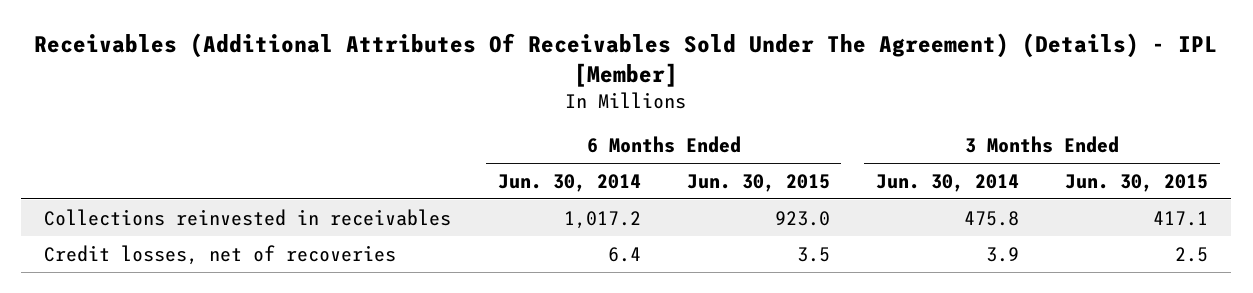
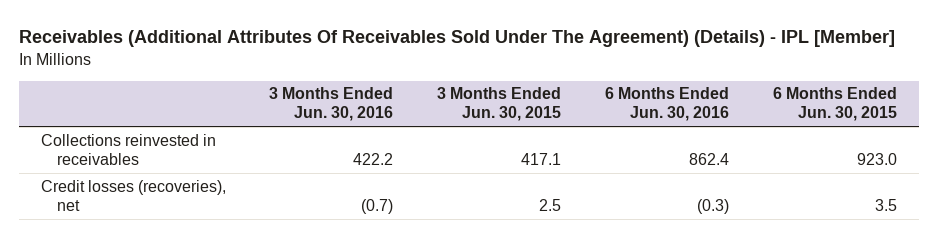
[497,173,641,192] Jun. 30, 2014 -> none
[875,173,1019,192] Jun. 30, 2014 -> none
none -> [269,87,394,122] 3 Months Ended Jun. 30, 2016
none -> [605,87,730,122] 6 Months Ended Jun. 30, 2016
[44,244,397,265] Credit losses, net of recoveries -> [40,179,226,211] Credit losses (recoveries), net

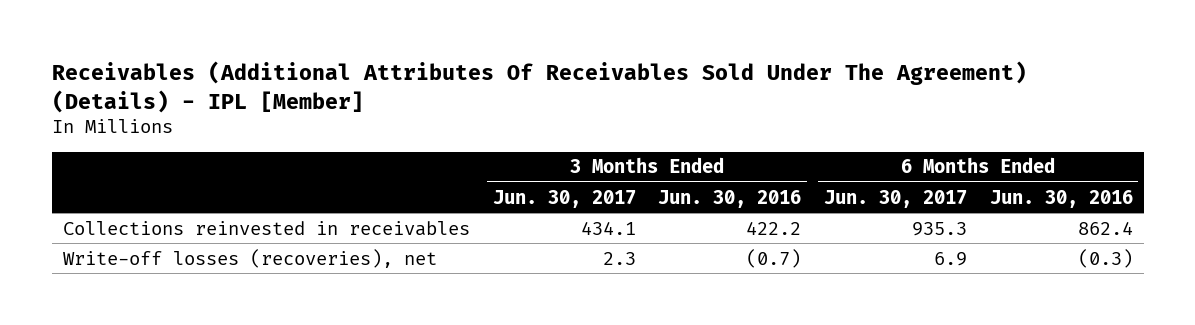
[437,87,562,122] 3 Months Ended Jun. 30, 2015 -> none
[773,87,898,122] 6 Months Ended Jun. 30, 2015 -> none
none -> [492,189,636,208] Jun. 30, 2017
none -> [823,189,967,208] Jun. 30, 2017
[40,179,226,211] Credit losses (recoveries), net -> [62,248,437,268] Write-off losses (recoveries), net

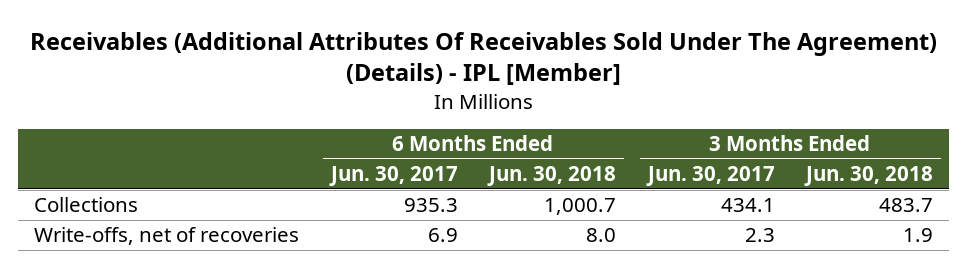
[658,189,802,208] Jun. 30, 2016 -> none
[989,189,1133,208] Jun. 30, 2016 -> none
none -> [487,166,617,187] Jun. 30, 2018
none -> [804,166,934,187] Jun. 30, 2018
[62,220,470,236] Collections reinvested in receivables -> [34,197,139,213] Collections
[62,248,437,268] Write-off losses (recoveries), net -> [34,227,300,246] Write-offs, net of recoveries

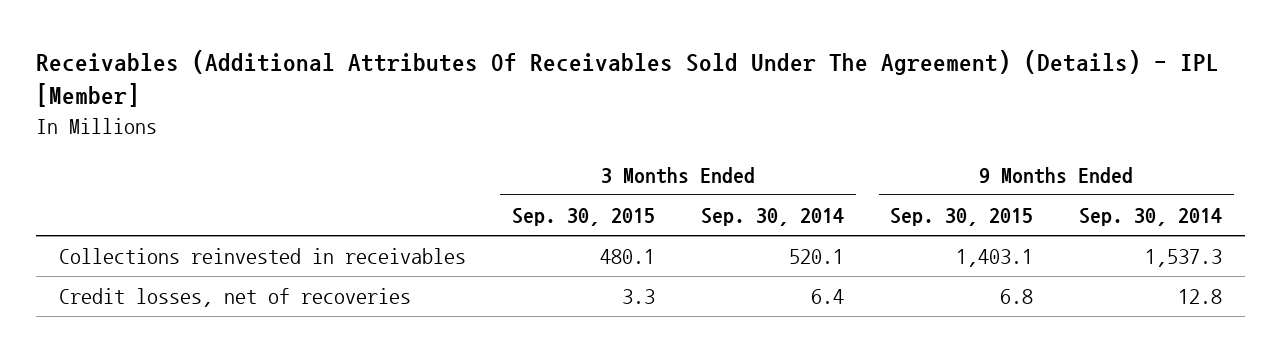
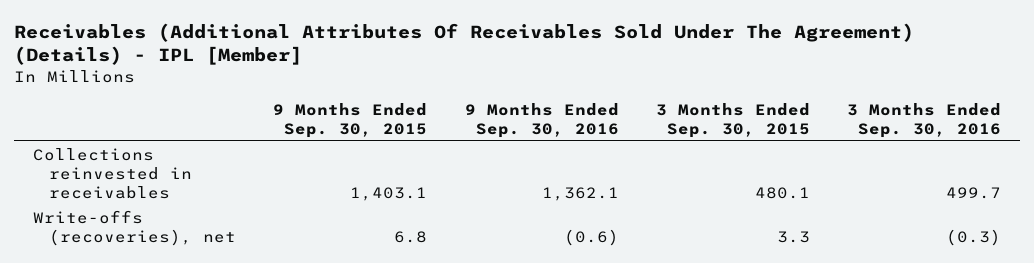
[700,208,844,227] Sep. 30, 2014 -> none
[1079,208,1223,227] Sep. 30, 2014 -> none
none -> [464,102,619,138] 9 Months Ended Sep. 30, 2016
none -> [847,102,1002,138] 3 Months Ended Sep. 30, 2016
[58,288,411,308] Credit losses, net of recoveries -> [32,209,237,246] Write-offs (recoveries), net

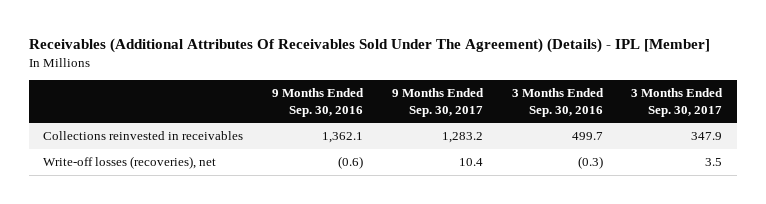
[273,102,428,138] 9 Months Ended Sep. 30, 2015 -> none
[655,102,810,138] 3 Months Ended Sep. 30, 2015 -> none
none -> [391,88,484,117] 9 Months Ended Sep. 30, 2017
none -> [631,88,724,117] 3 Months Ended Sep. 30, 2017
[32,209,237,246] Write-offs (recoveries), net -> [43,156,217,170] Write-off losses (recoveries), net

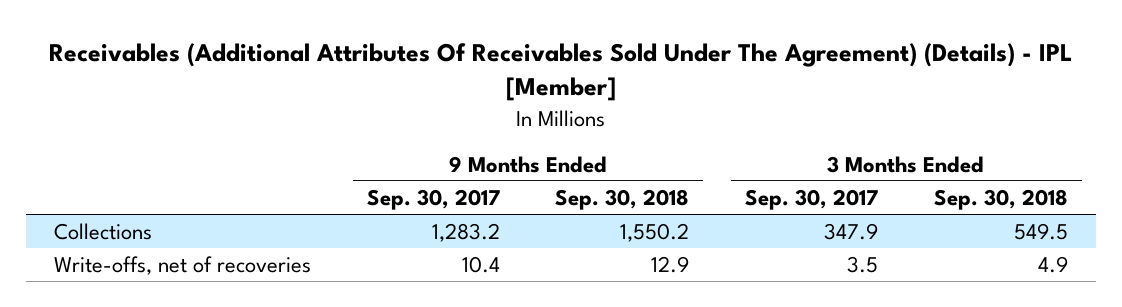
[272,88,365,117] 9 Months Ended Sep. 30, 2016 -> none
[511,88,604,117] 3 Months Ended Sep. 30, 2016 -> none
none -> [555,188,690,210] Sep. 30, 2018
none -> [933,188,1068,210] Sep. 30, 2018
[43,131,244,141] Collections reinvested in receivables -> [54,222,153,240] Collections
[43,156,217,170] Write-off losses (recoveries), net -> [54,255,312,275] Write-offs, net of recoveries

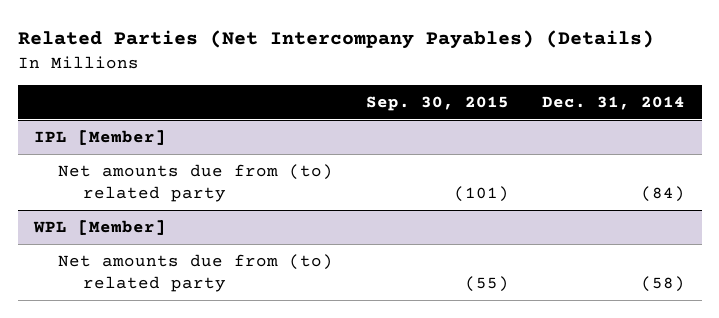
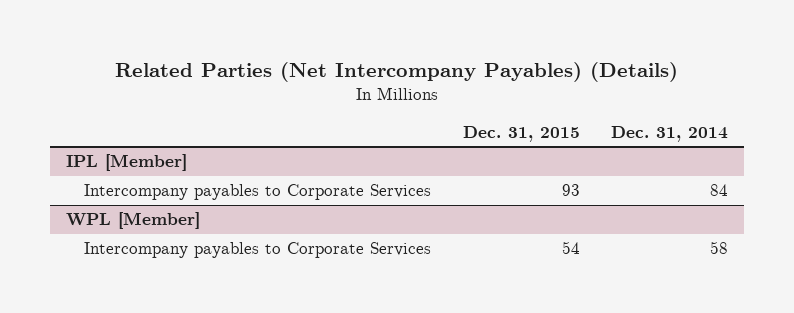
[366,95,510,111] Sep. 30, 2015 -> none
none -> [462,125,580,142] Dec. 31, 2015
[58,164,334,202] Net amounts due from (to) related party -> none
none -> [83,184,431,201] Intercompany payables to Corporate Services
[58,254,334,292] Net amounts due from (to) related party -> none
none -> [83,242,431,259] Intercompany payables to Corporate Services

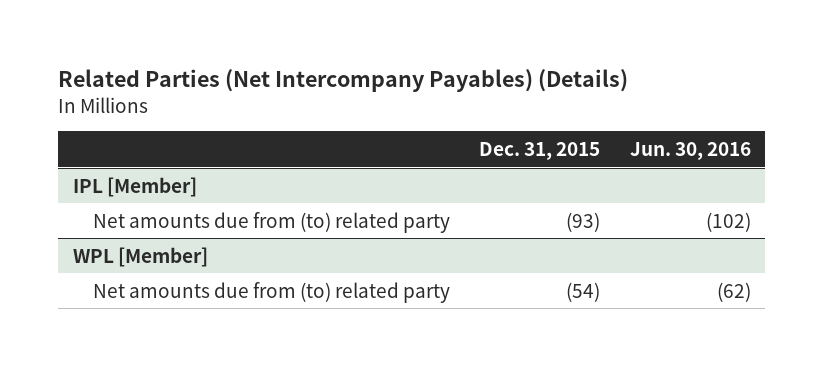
[611,125,729,142] Dec. 31, 2014 -> none
none -> [629,142,751,161] Jun. 30, 2016
[83,184,431,201] Intercompany payables to Corporate Services -> none
none -> [93,211,451,233] Net amounts due from (to) related party
[83,242,431,259] Intercompany payables to Corporate Services -> none
none -> [93,281,451,303] Net amounts due from (to) related party

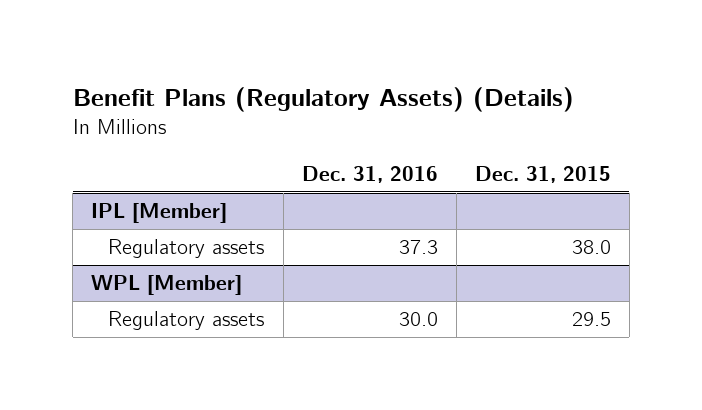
[58,69,629,93] Related Parties (Net Intercompany Payables) (Details) -> [72,86,574,112] Benefit Plans (Regulatory Assets) (Details)
[629,142,751,161] Jun. 30, 2016 -> none
none -> [301,165,438,183] Dec. 31, 2016
[93,211,451,233] Net amounts due from (to) related party -> none
none -> [108,239,265,259] Regulatory assets
[93,281,451,303] Net amounts due from (to) related party -> none
none -> [108,311,265,331] Regulatory assets

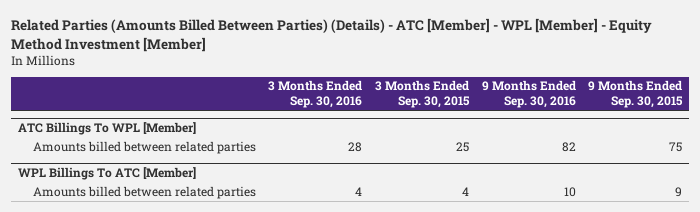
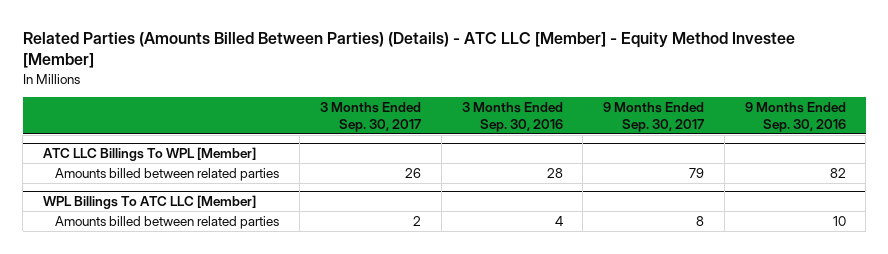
[11,18,653,52] Related Parties (Amounts Billed Between Parties) (Details) - ATC [Member] - WPL [Member] - Equity Method Investment [Member] -> [22,31,795,69] Related Parties (Amounts Billed Between Parties) (Details) - ATC LLC [Member] - Equity Method Investee [Member]
[375,80,471,108] 3 Months Ended Sep. 30, 2015 -> none
[588,80,684,108] 9 Months Ended Sep. 30, 2015 -> none
none -> [319,102,421,132] 3 Months Ended Sep. 30, 2017
none -> [603,102,705,132] 9 Months Ended Sep. 30, 2017
[17,122,196,136] ATC Billings To WPL [Member] -> [42,147,256,162] ATC LLC Billings To WPL [Member]
[17,167,196,181] WPL Billings To ATC [Member] -> [42,195,256,210] WPL Billings To ATC LLC [Member]

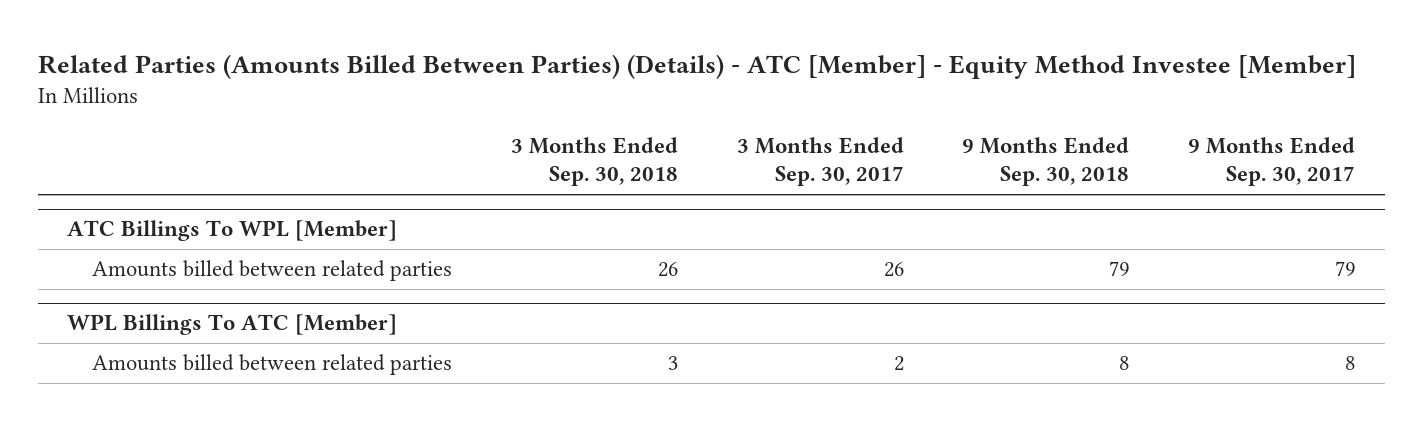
[22,31,795,69] Related Parties (Amounts Billed Between Parties) (Details) - ATC LLC [Member] - Equity Method Investee [Member] -> [37,53,1356,79] Related Parties (Amounts Billed Between Parties) (Details) - ATC [Member] - Equity Method Investee [Member]
[461,102,563,132] 3 Months Ended Sep. 30, 2016 -> none
[744,102,846,132] 9 Months Ended Sep. 30, 2016 -> none
none -> [510,137,678,187] 3 Months Ended Sep. 30, 2018
none -> [962,137,1130,187] 9 Months Ended Sep. 30, 2018
[42,147,256,162] ATC LLC Billings To WPL [Member] -> [67,220,398,242] ATC Billings To WPL [Member]
[42,195,256,210] WPL Billings To ATC LLC [Member] -> [67,314,398,336] WPL Billings To ATC [Member]

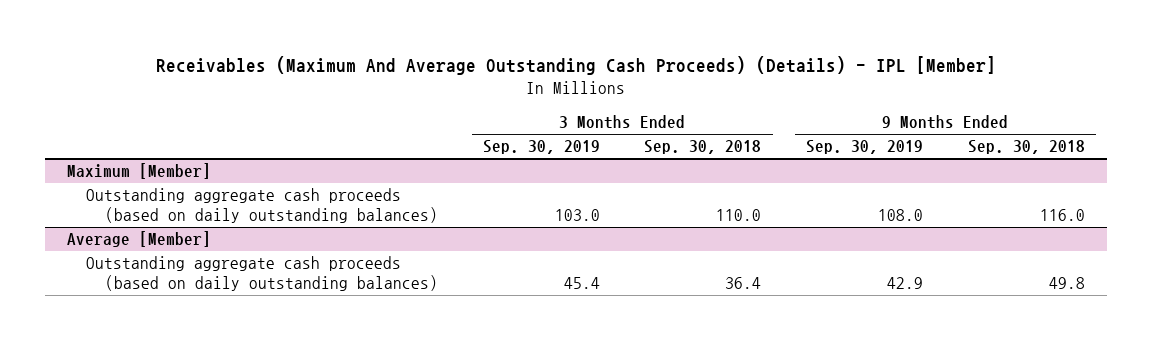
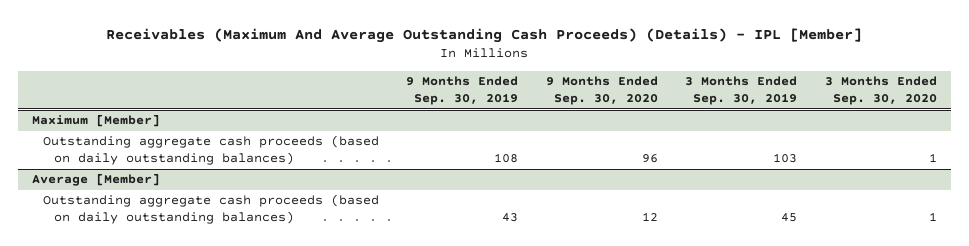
[644,140,762,155] Sep. 30, 2018 -> none
[967,140,1085,155] Sep. 30, 2018 -> none
none -> [545,76,658,106] 9 Months Ended Sep. 30, 2020
none -> [824,76,937,106] 3 Months Ended Sep. 30, 2020
[554,209,600,222] 103.0 -> [773,153,798,164] 103
[878,209,924,222] 108.0 -> [494,153,519,164] 108
[563,277,600,290] 45.4 -> [781,213,798,223] 45
[887,277,924,290] 42.9 -> [502,213,519,223] 43

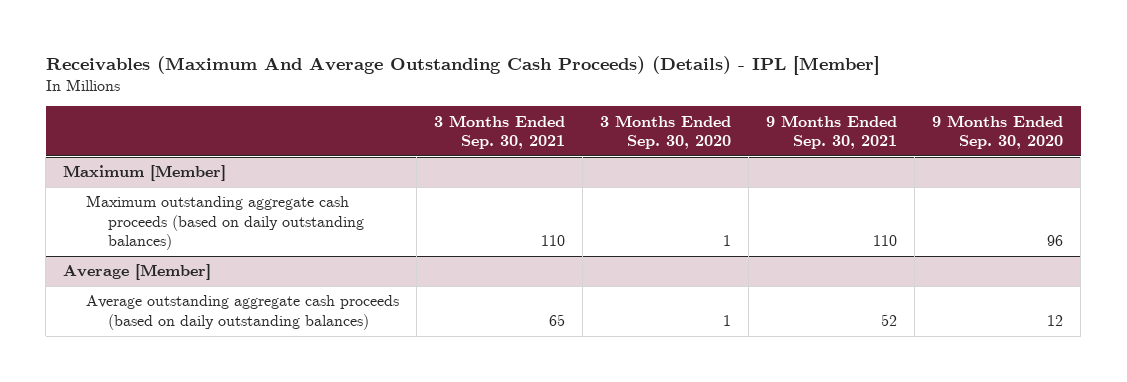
[406,76,519,106] 9 Months Ended Sep. 30, 2019 -> none
[685,76,798,106] 3 Months Ended Sep. 30, 2019 -> none
none -> [434,114,566,150] 3 Months Ended Sep. 30, 2021
none -> [766,114,898,150] 9 Months Ended Sep. 30, 2021
[42,135,379,166] Outstanding aggregate cash proceeds (based on daily outstanding balances) -> [85,195,365,250] Maximum outstanding aggregate cash proceeds (based on daily outstanding balances)
[42,194,379,225] Outstanding aggregate cash proceeds (based on daily outstanding balances) -> [85,295,399,330] Average outstanding aggregate cash proceeds (based on daily outstanding balances)

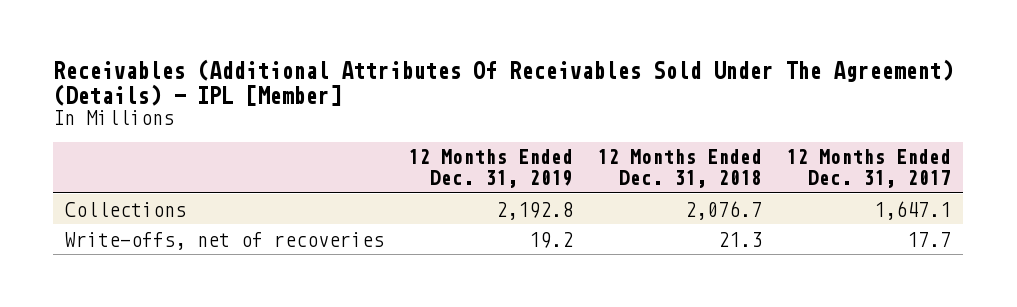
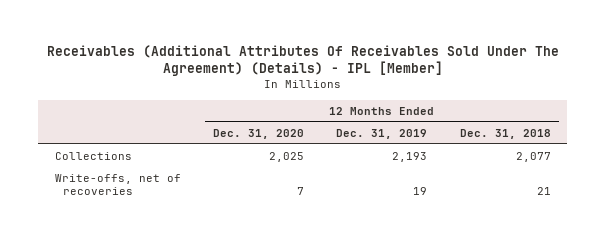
[786,149,952,188] 12 Months Ended Dec. 31, 2017 -> none
none -> [213,128,305,139] Dec. 31, 2020
[496,201,574,220] 2,192.8 -> [392,152,428,163] 2,193
[685,200,763,220] 2,076.7 -> [515,152,551,163] 2,077
[529,231,574,248] 19.2 -> [413,187,428,196] 19
[718,231,763,247] 21.3 -> [536,187,551,196] 21

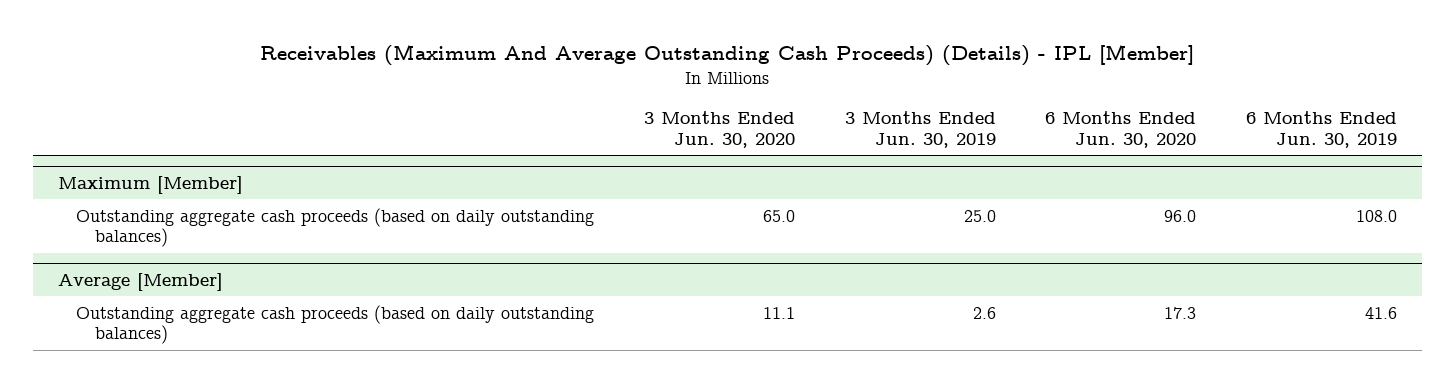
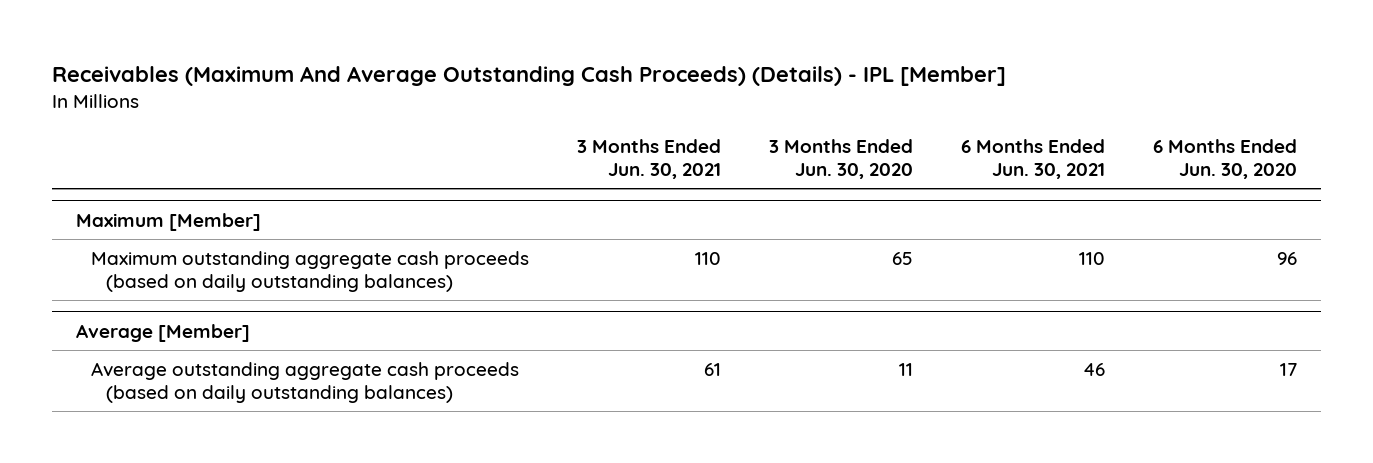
[844,110,996,148] 3 Months Ended Jun. 30, 2019 -> none
[1245,110,1397,148] 6 Months Ended Jun. 30, 2019 -> none
none -> [577,138,722,180] 3 Months Ended Jun. 30, 2021
none -> [961,138,1106,180] 6 Months Ended Jun. 30, 2021
[76,207,595,248] Outstanding aggregate cash proceeds (based on daily outstanding balances) -> [90,251,529,293] Maximum outstanding aggregate cash proceeds (based on daily outstanding balances)
[762,209,795,222] 65.0 -> [892,252,914,266] 65
[1164,209,1197,222] 96.0 -> [1277,252,1298,266] 96
[76,304,595,345] Outstanding aggregate cash proceeds (based on daily outstanding balances) -> [90,362,519,404] Average outstanding aggregate cash proceeds (based on daily outstanding balances)
[762,306,795,319] 11.1 -> [899,363,914,377] 11
[1164,306,1197,319] 17.3 -> [1280,363,1298,377] 17

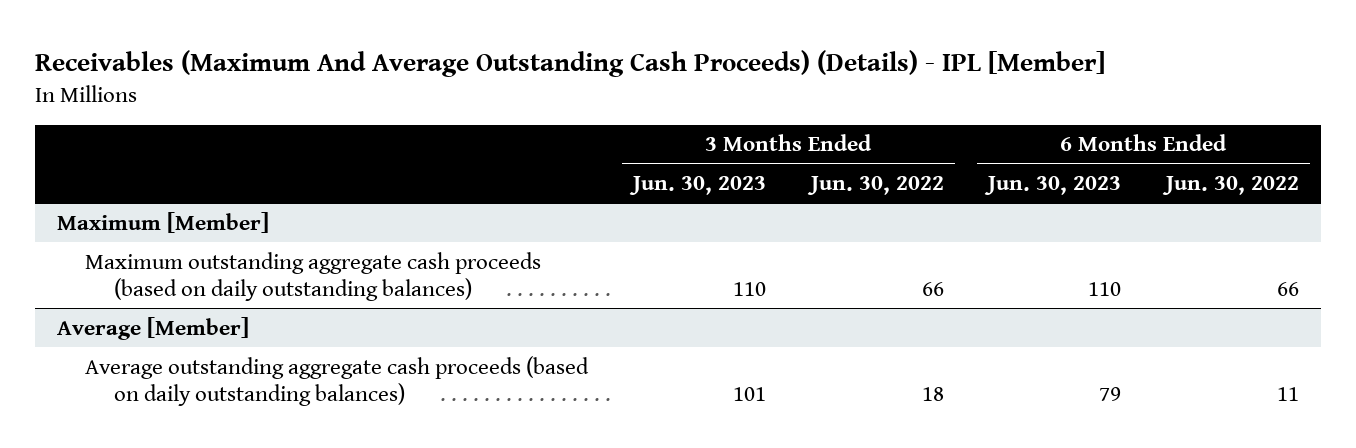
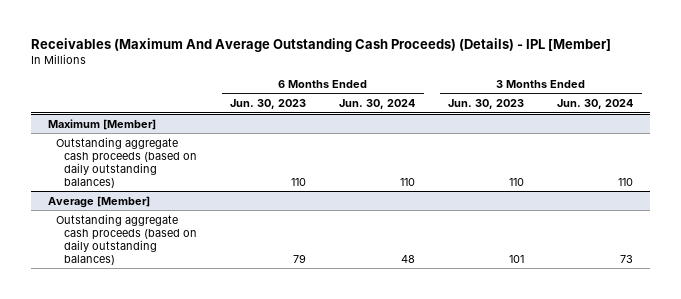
[806,176,944,196] Jun. 30, 2022 -> none
[1161,176,1299,196] Jun. 30, 2022 -> none
none -> [339,99,416,110] Jun. 30, 2024
none -> [557,99,634,110] Jun. 30, 2024
[85,251,542,302] Maximum outstanding aggregate cash proceeds (based on daily outstanding balances) -> [56,136,198,188] Outstanding aggregate cash proceeds (based on daily outstanding balances)
[85,355,590,407] Average outstanding aggregate cash proceeds (based on daily outstanding balances) -> [56,213,198,265] Outstanding aggregate cash proceeds (based on daily outstanding balances)

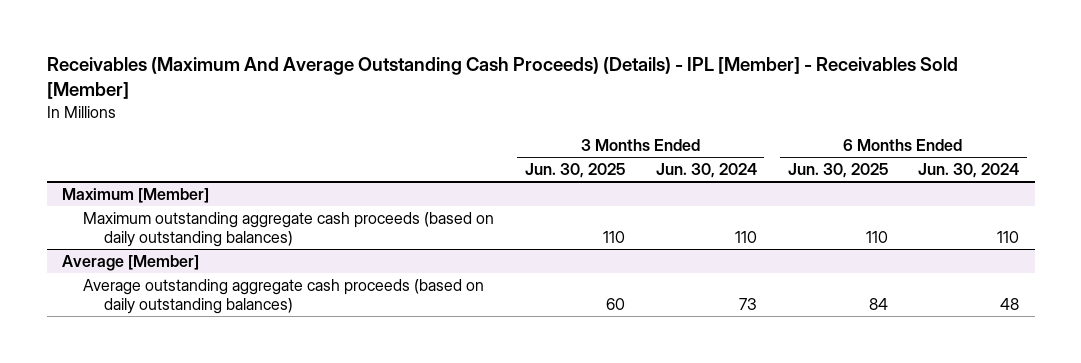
[31,37,612,52] Receivables (Maximum And Average Outstanding Cash Proceeds) (Details) - IPL [Member] -> [46,57,958,100] Receivables (Maximum And Average Outstanding Cash Proceeds) (Details) - IPL [Member] - Receivables Sold [Member]
[230,99,307,110] Jun. 30, 2023 -> none
[448,99,525,110] Jun. 30, 2023 -> none
none -> [524,163,625,179] Jun. 30, 2025
none -> [787,163,888,179] Jun. 30, 2025
[56,136,198,188] Outstanding aggregate cash proceeds (based on daily outstanding balances) -> [83,211,495,247] Maximum outstanding aggregate cash proceeds (based on daily outstanding balances)
[56,213,198,265] Outstanding aggregate cash proceeds (based on daily outstanding balances) -> [83,278,485,314] Average outstanding aggregate cash proceeds (based on daily outstanding balances)

